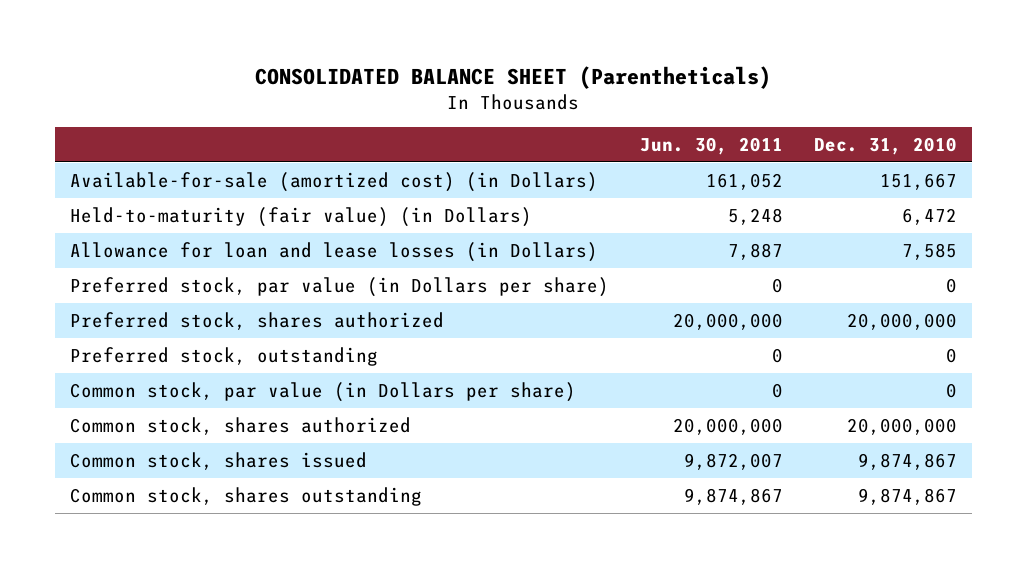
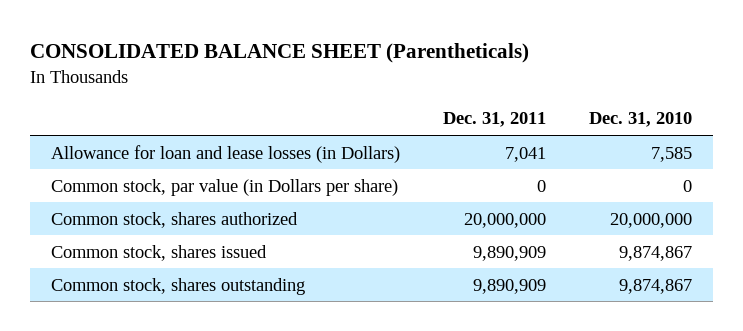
[639,137,783,156] Jun. 30, 2011 -> none
none -> [442,112,546,128] Dec. 31, 2011
[70,171,599,192] Available-for-sale (amortized cost) (in Dollars) -> none
[70,206,533,227] Held-to-maturity (fair value) (in Dollars) -> none
[70,276,610,297] Preferred stock, par value (in Dollars per share) -> none
[70,311,445,330] Preferred stock, shares authorized -> none
[70,346,379,366] Preferred stock, outstanding -> none

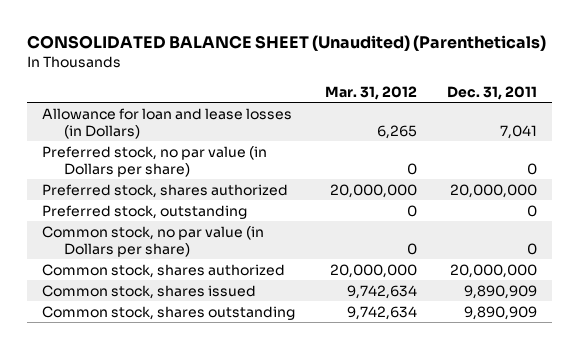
[29,43,529,64] CONSOLIDATED BALANCE SHEET (Parentheticals) -> [26,35,546,52] CONSOLIDATED BALANCE SHEET (Unaudited) (Parentheticals)
[588,112,692,128] Dec. 31, 2010 -> none
none -> [324,85,417,100] Mar. 31, 2012
none -> [41,145,267,177] Preferred stock, no par value (in Dollars per share)
none -> [41,183,288,198] Preferred stock, shares authorized
none -> [41,204,247,219] Preferred stock, outstanding
[51,178,399,196] Common stock, par value (in Dollars per share) -> [41,225,264,257] Common stock, no par value (in Dollars per share)

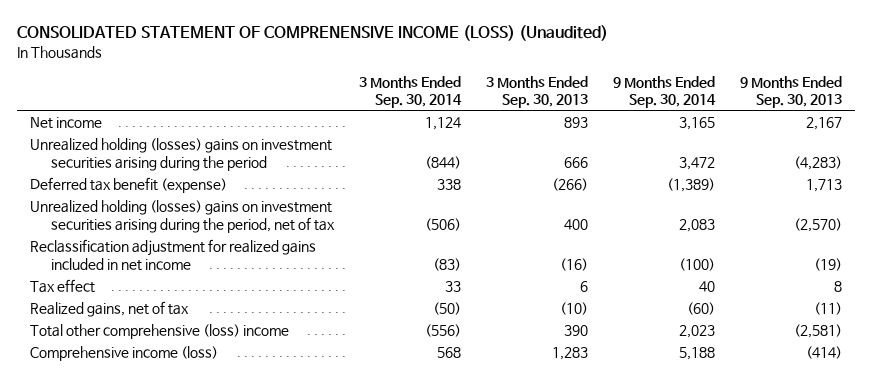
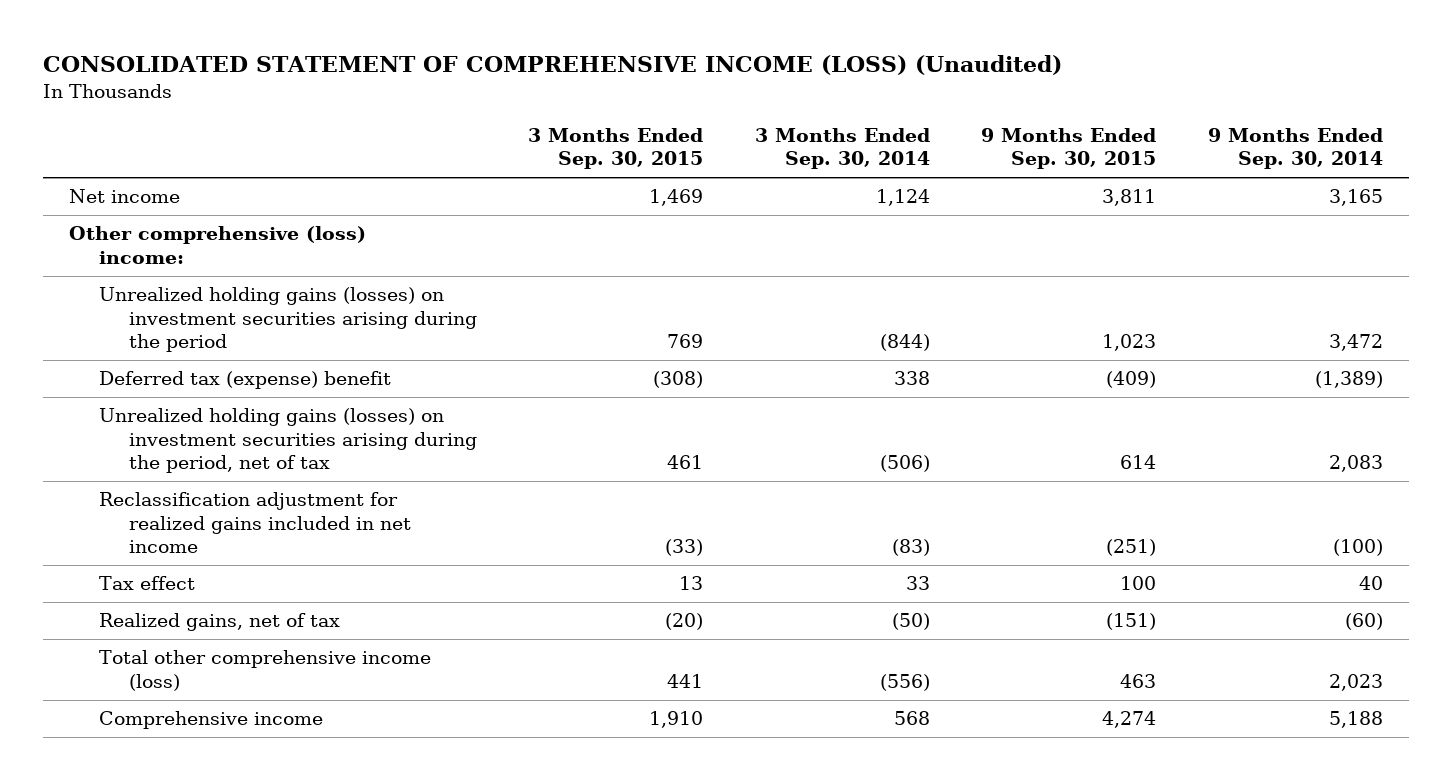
[17,25,609,42] CONSOLIDATED STATEMENT OF COMPRENENSIVE INCOME (LOSS) (Unaudited) -> [42,55,1062,76] CONSOLIDATED STATEMENT OF COMPREHENSIVE INCOME (LOSS) (Unaudited)
[485,75,588,109] 3 Months Ended Sep. 30, 2013 -> none
[740,75,843,109] 9 Months Ended Sep. 30, 2013 -> none
none -> [528,127,704,170] 3 Months Ended Sep. 30, 2015
none -> [981,127,1157,170] 9 Months Ended Sep. 30, 2015
none -> [68,226,366,264] Other comprehensive (loss) income:
[29,138,332,171] Unrealized holding (losses) gains on investment securities arising during the period -> [98,287,477,353] Unrealized holding gains (losses) on investment securities arising during the period
[29,177,227,194] Deferred tax benefit (expense) -> [98,371,391,390] Deferred tax (expense) benefit
[29,200,335,233] Unrealized holding (losses) gains on investment securities arising during the period, net of tax -> [98,408,477,474] Unrealized holding gains (losses) on investment securities arising during the period, net of tax
[29,324,289,340] Total other comprehensive (loss) income -> [98,650,431,691] Total other comprehensive income (loss)
[29,346,218,362] Comprehensive income (loss) -> [98,711,323,730] Comprehensive income

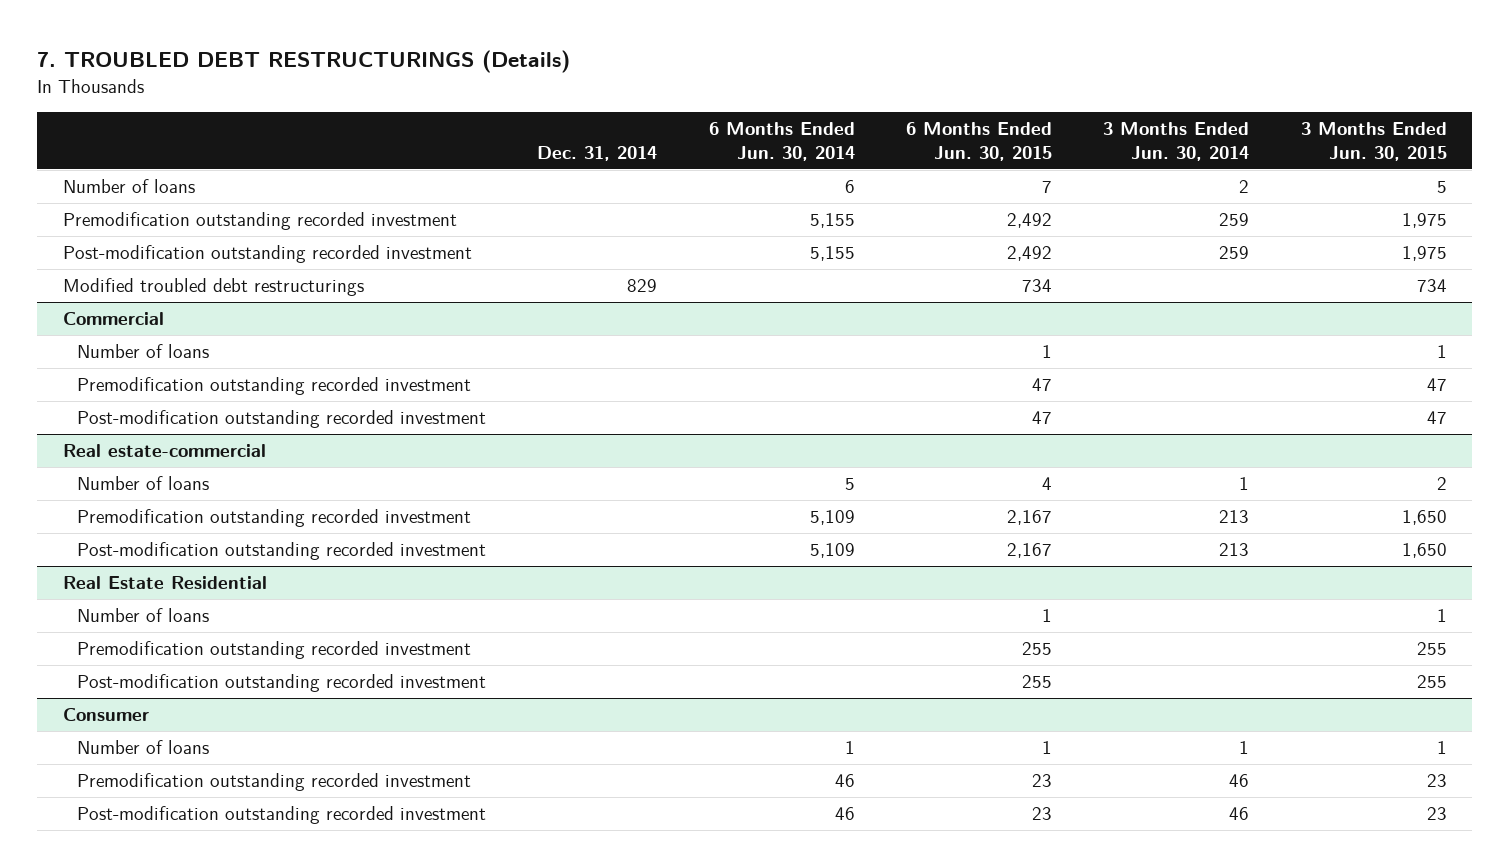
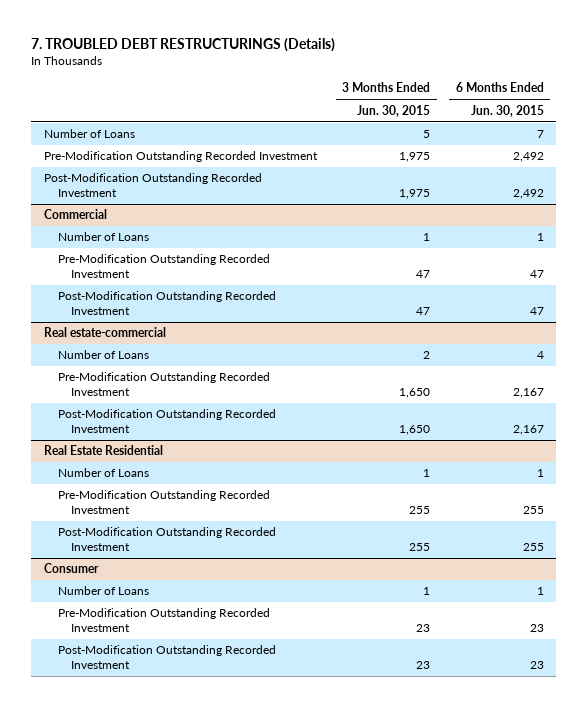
[537,145,658,161] Dec. 31, 2014 -> none
[708,122,855,161] 6 Months Ended Jun. 30, 2014 -> none
[1103,122,1250,161] 3 Months Ended Jun. 30, 2014 -> none
[62,278,364,297] Modified troubled debt restructurings -> none
[62,179,195,194] Number of loans -> [44,129,136,139] Number of Loans
[62,212,457,231] Premodification outstanding recorded investment -> [44,151,319,163] Pre-Modification Outstanding Recorded Investment
[62,245,472,264] Post-modification outstanding recorded investment -> [44,173,263,198] Post-Modification Outstanding Recorded Investment
[77,344,210,359] Number of loans -> [57,232,149,242] Number of Loans
[77,377,472,396] Premodification outstanding recorded investment -> [57,254,270,279] Pre-Modification Outstanding Recorded Investment
[77,410,487,429] Post-modification outstanding recorded investment -> [57,291,276,316] Post-Modification Outstanding Recorded Investment
[77,476,210,491] Number of loans -> [57,350,149,360] Number of Loans
[77,509,472,528] Premodification outstanding recorded investment -> [57,372,270,397] Pre-Modification Outstanding Recorded Investment
[77,542,487,561] Post-modification outstanding recorded investment -> [57,409,276,434] Post-Modification Outstanding Recorded Investment
[77,608,210,623] Number of loans -> [57,468,149,478] Number of Loans
[77,641,472,660] Premodification outstanding recorded investment -> [57,490,270,515] Pre-Modification Outstanding Recorded Investment
[77,674,487,693] Post-modification outstanding recorded investment -> [57,527,276,552] Post-Modification Outstanding Recorded Investment
[77,740,210,755] Number of loans -> [57,586,149,596] Number of Loans
[77,773,472,792] Premodification outstanding recorded investment -> [57,608,270,633] Pre-Modification Outstanding Recorded Investment
[77,806,487,825] Post-modification outstanding recorded investment -> [57,645,276,670] Post-Modification Outstanding Recorded Investment

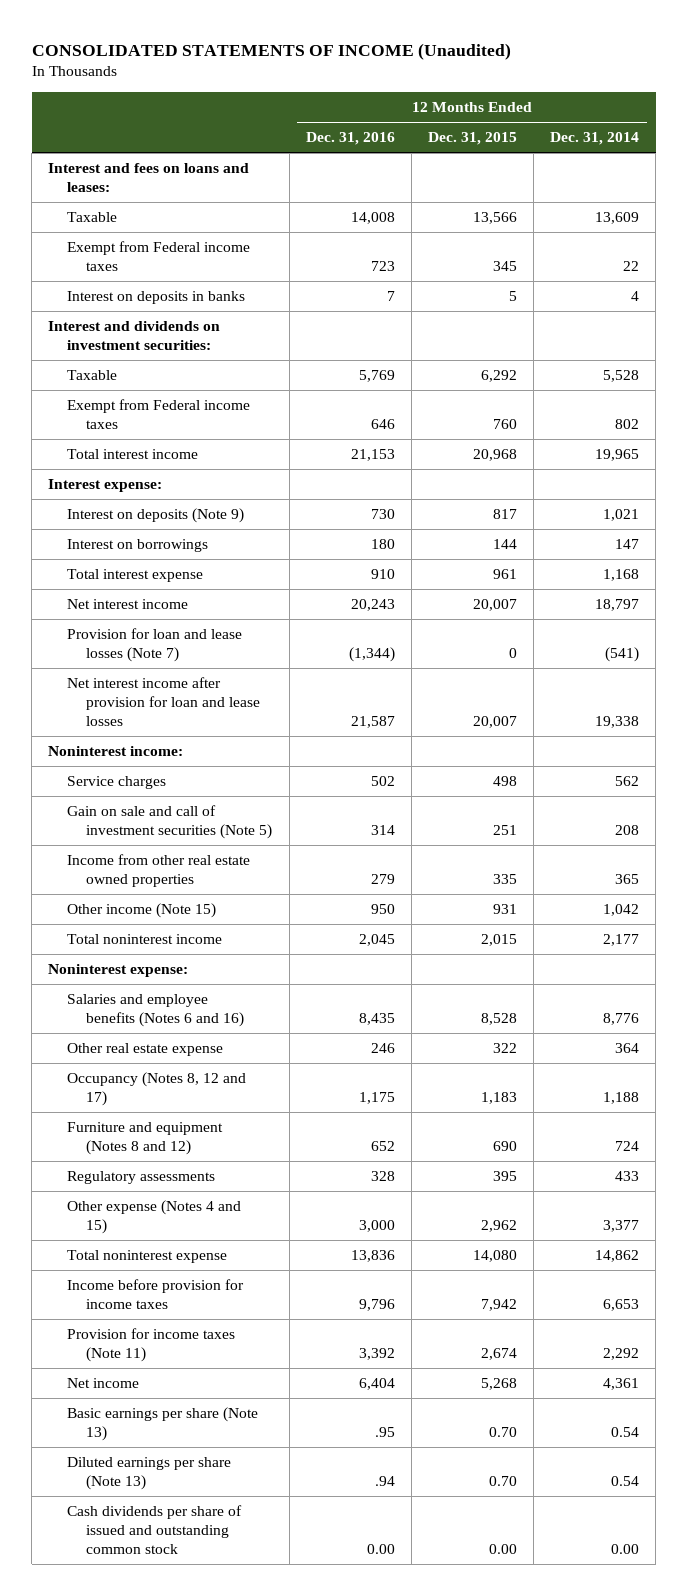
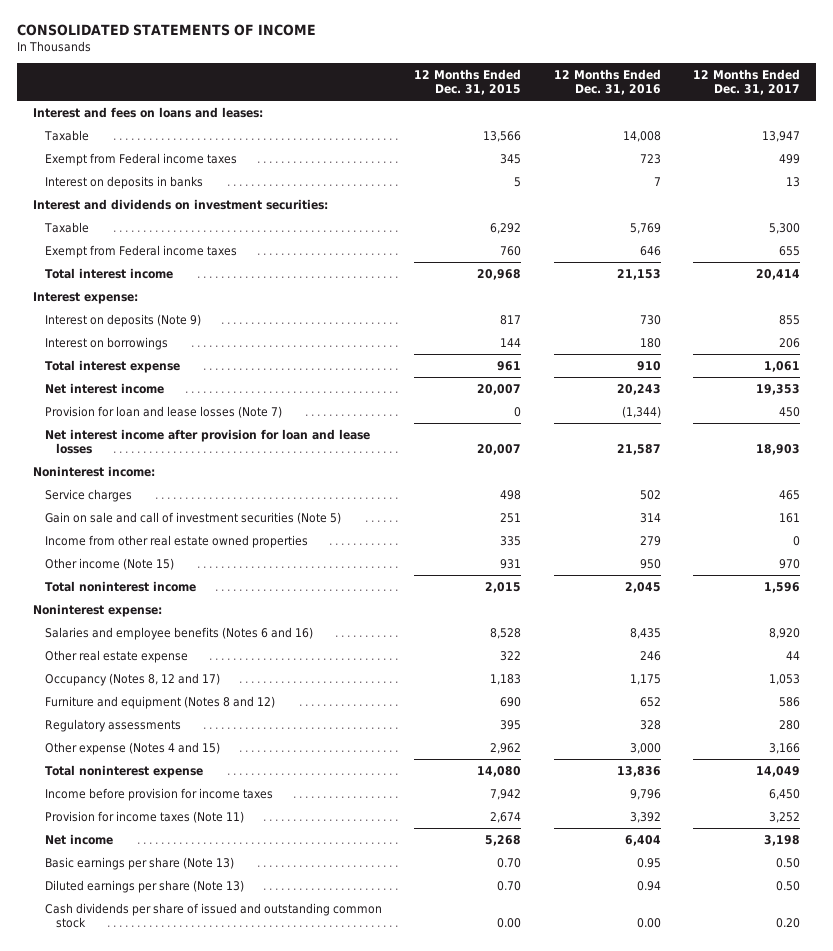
[31,42,511,60] CONSOLIDATED STATEMENTS OF INCOME (Unaudited) -> [16,24,316,37] CONSOLIDATED STATEMENTS OF INCOME
[550,132,640,146] Dec. 31, 2014 -> none
none -> [692,68,800,95] 12 Months Ended Dec. 31, 2017
[374,1427,395,1438] .95 -> [636,857,661,868] 0.95
[374,1476,395,1487] .94 -> [636,880,661,891] 0.94

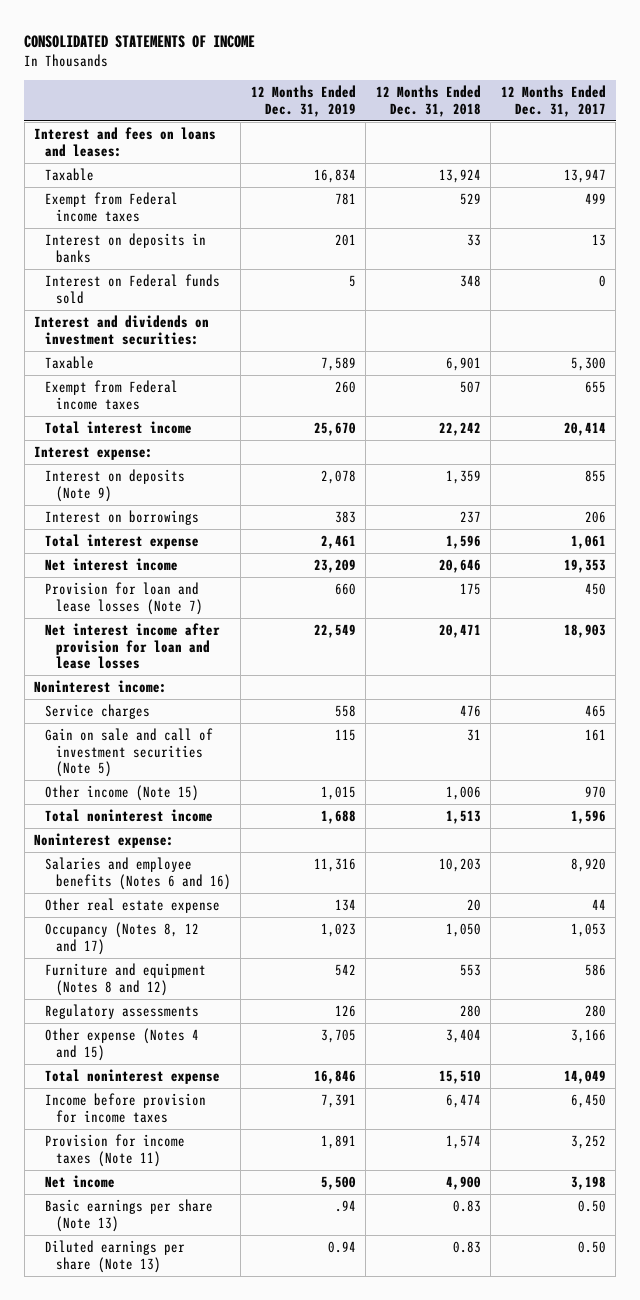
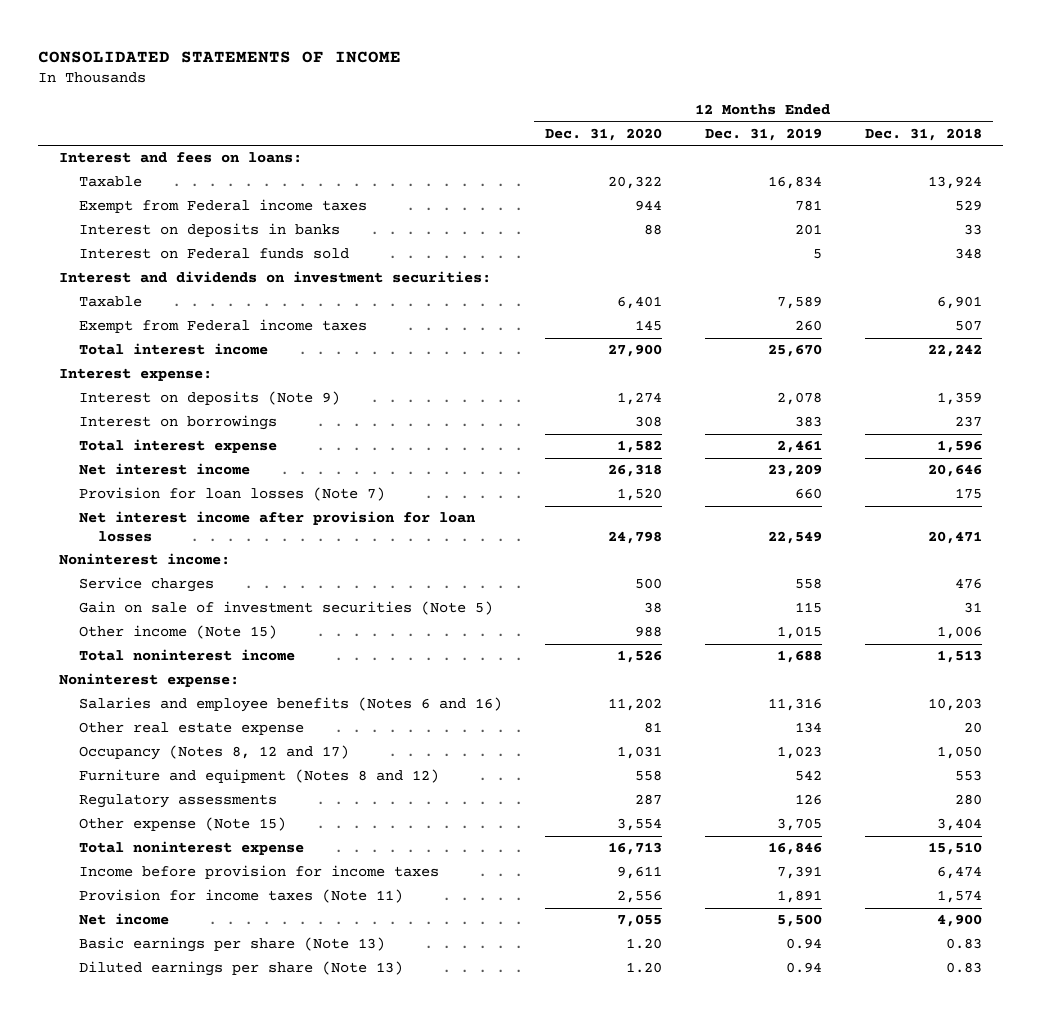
[500,85,606,117] 12 Months Ended Dec. 31, 2017 -> none
none -> [544,127,662,141] Dec. 31, 2020
[34,126,217,157] Interest and fees on loans and leases: -> [59,152,303,164] Interest and fees on loans:
[45,581,203,615] Provision for loan and lease losses (Note 7) -> [78,487,385,502] Provision for loan losses (Note 7)
[45,622,221,670] Net interest income after provision for loan and lease losses -> [78,511,476,543] Net interest income after provision for loan losses
[45,727,214,778] Gain on sale and call of investment securities (Note 5) -> [78,601,493,616] Gain on sale of investment securities (Note 5)
[45,1027,200,1061] Other expense (Notes 4 and 15) -> [78,817,286,832] Other expense (Note 15)
[334,1199,356,1212] .94 -> [785,938,822,950] 0.94

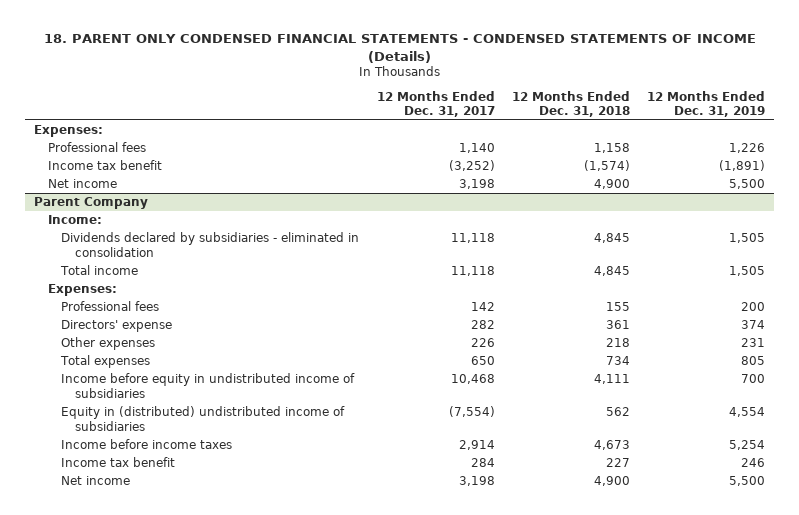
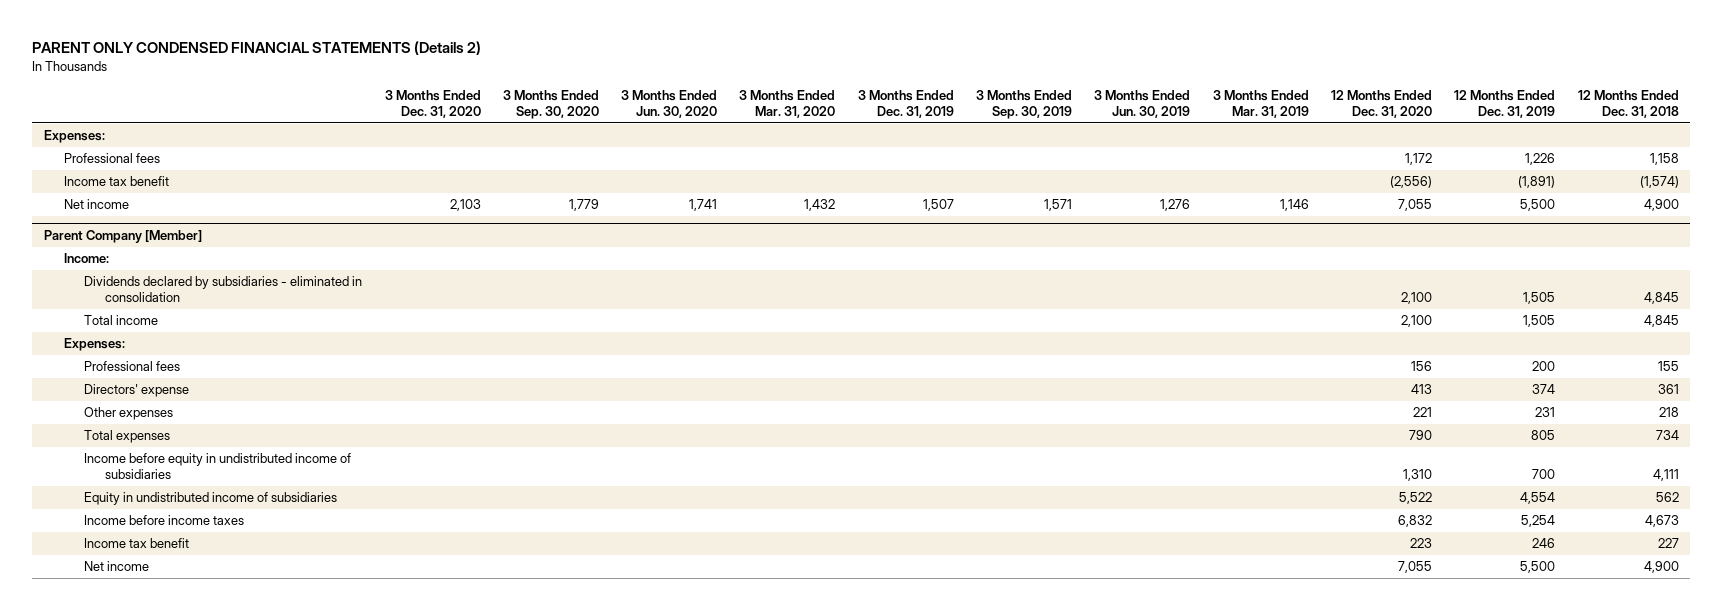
[43,33,756,63] 18. PARENT ONLY CONDENSED FINANCIAL STATEMENTS - CONDENSED STATEMENTS OF INCOME (Details) -> [32,40,482,55] PARENT ONLY CONDENSED FINANCIAL STATEMENTS (Details 2)
[376,90,495,118] 12 Months Ended Dec. 31, 2017 -> none
none -> [384,90,481,119] 3 Months Ended Dec. 31, 2020
none -> [502,90,599,120] 3 Months Ended Sep. 30, 2020
none -> [621,90,718,119] 3 Months Ended Jun. 30, 2020
none -> [739,90,836,119] 3 Months Ended Mar. 31, 2020
none -> [857,90,954,119] 3 Months Ended Dec. 31, 2019
none -> [976,90,1073,120] 3 Months Ended Sep. 30, 2019
none -> [1094,90,1191,119] 3 Months Ended Jun. 30, 2019
none -> [1212,90,1309,119] 3 Months Ended Mar. 31, 2019
none -> [1330,90,1432,119] 12 Months Ended Dec. 31, 2020
[33,197,148,210] Parent Company -> [43,230,202,244] Parent Company [Member]
[61,406,346,431] Equity in (distributed) undistributed income of subsidiaries -> [84,492,338,506] Equity in undistributed income of subsidiaries

